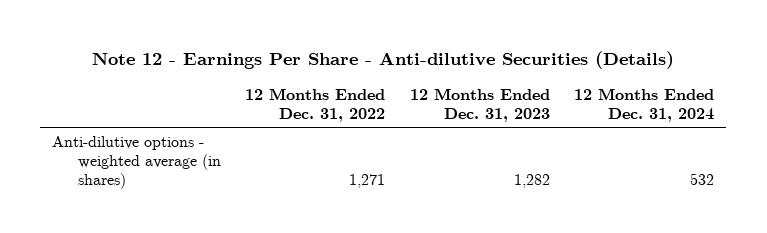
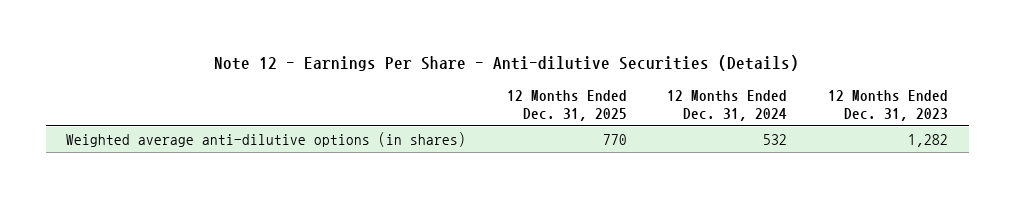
[245,87,386,122] 12 Months Ended Dec. 31, 2022 -> none
none -> [506,89,627,121] 12 Months Ended Dec. 31, 2025
[52,136,221,190] Anti-dilutive options - weighted average (in shares) -> [66,132,467,148] Weighted average anti-dilutive options (in shares)

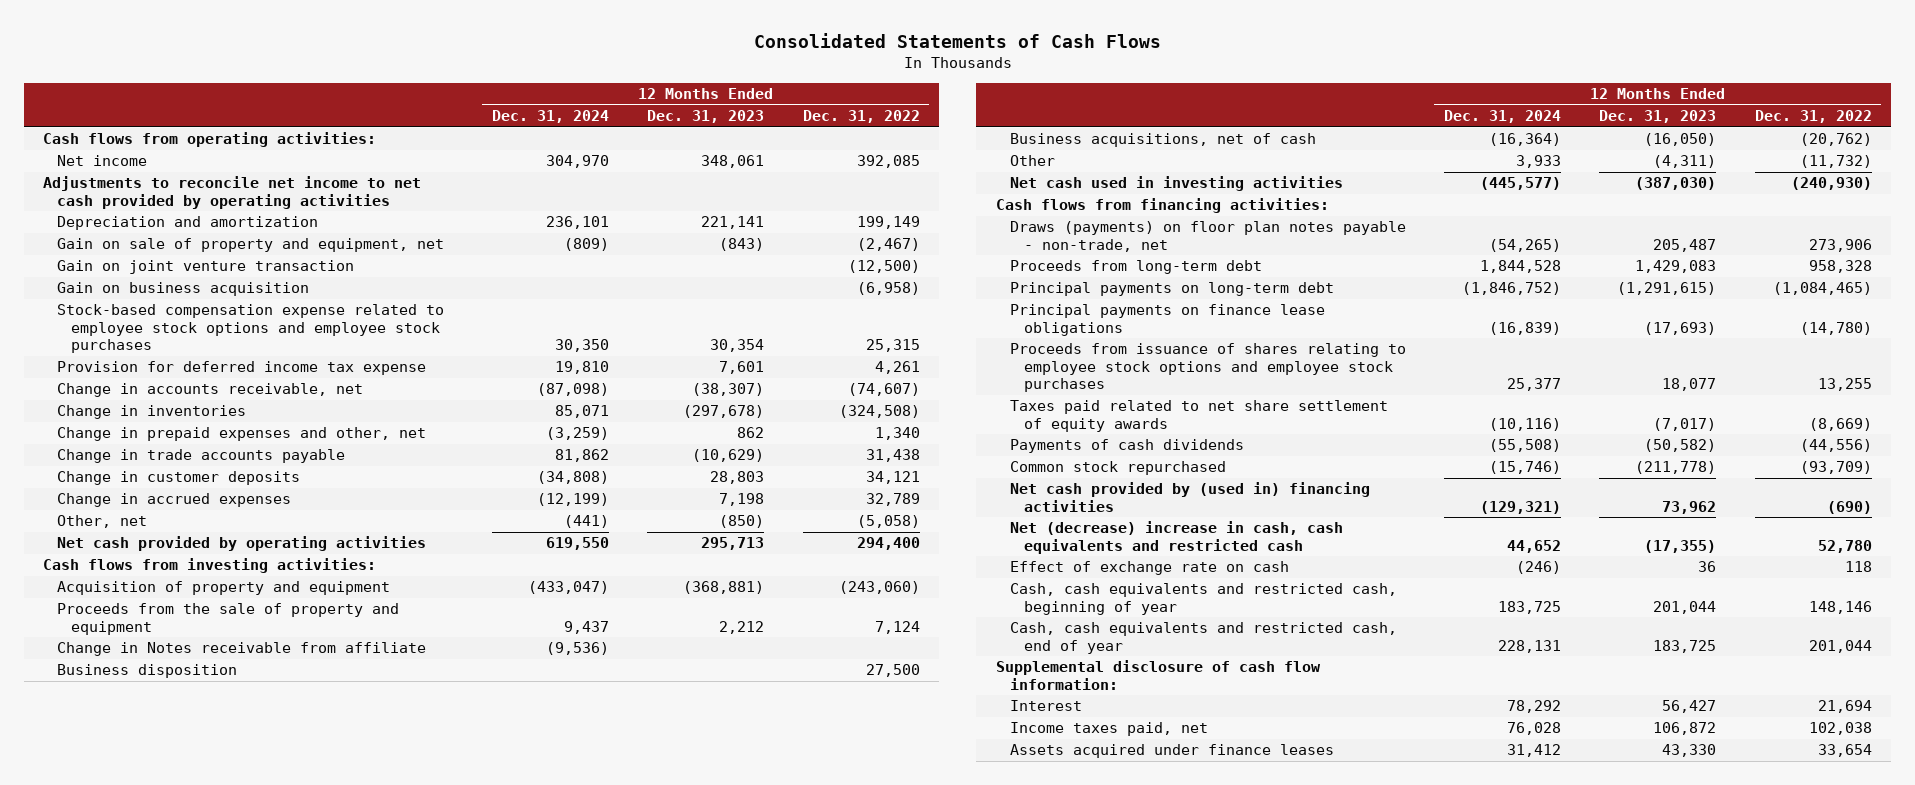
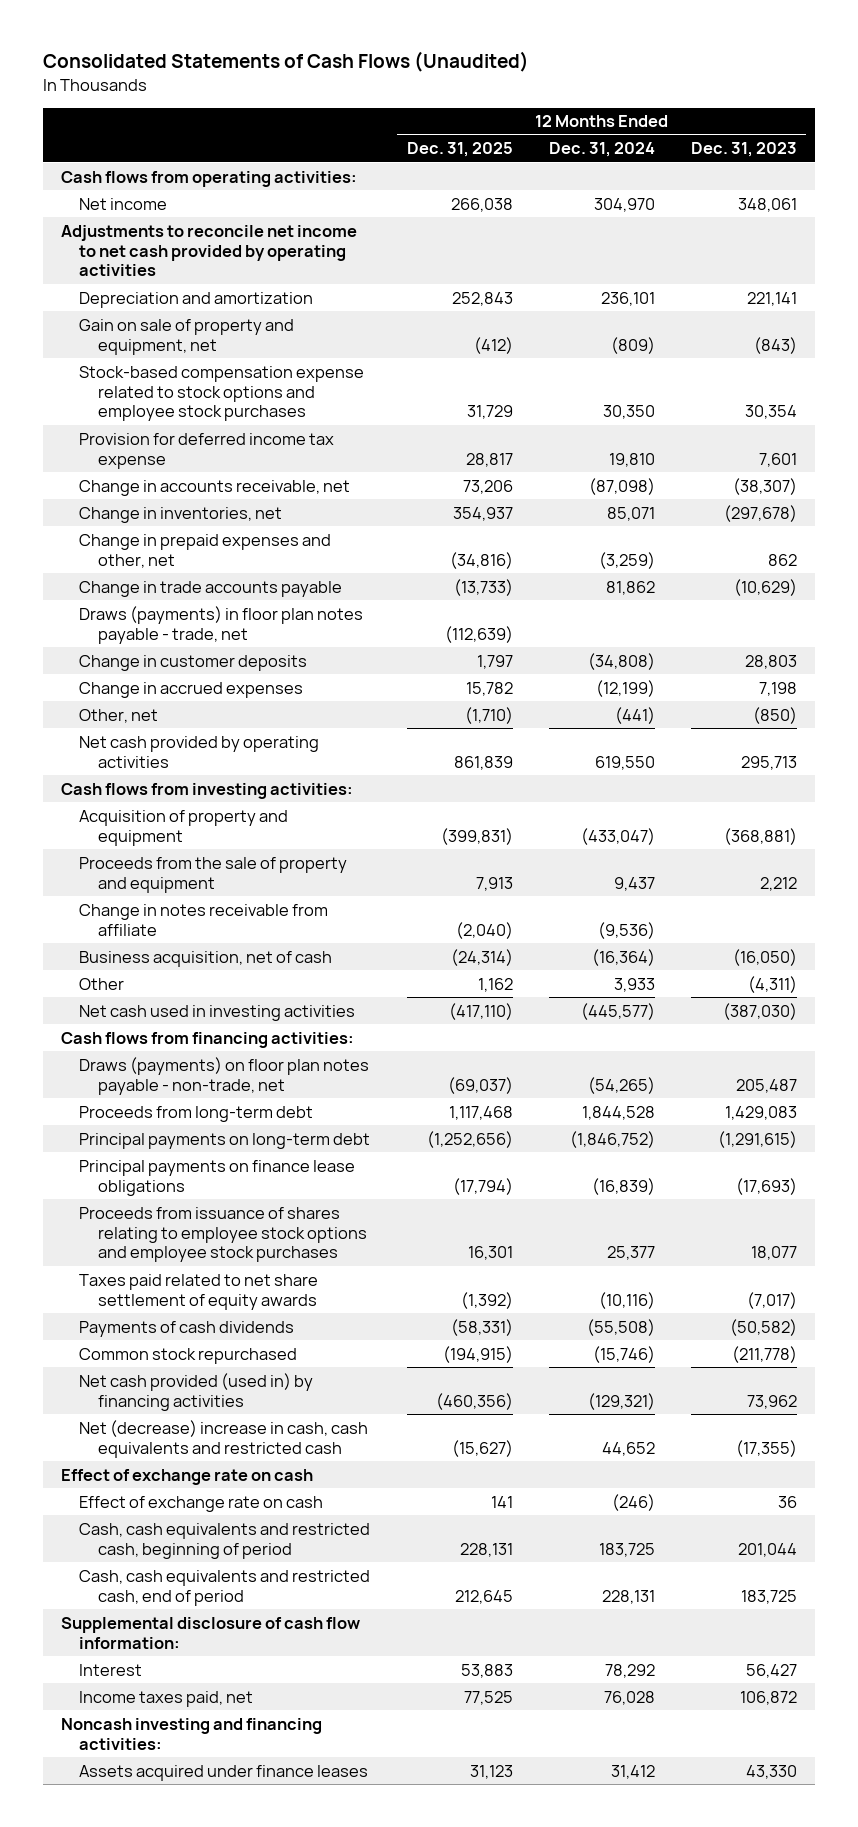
[753,32,1161,48] Consolidated Statements of Cash Flows -> [42,51,529,73] Consolidated Statements of Cash Flows (Unaudited)
[802,110,920,124] Dec. 31, 2022 -> none
none -> [406,142,513,158] Dec. 31, 2025
[57,260,355,275] Gain on joint venture transaction -> none
[57,282,310,297] Gain on business acquisition -> none
[57,304,445,354] Stock-based compensation expense related to employee stock options and employee stock purchases -> [79,365,365,422] Stock-based compensation expense related to stock options and employee stock purchases
[57,405,247,420] Change in inventories -> [79,506,283,523] Change in inventories, net
none -> [79,605,364,644] Draws (payments) in floor plan notes payable - trade, net
[57,664,238,679] Business disposition -> none
[57,642,427,657] Change in Notes receivable from affiliate -> [79,903,329,936] Change in notes receivable from affiliate
[1009,133,1316,148] Business acquisitions, net of cash -> [79,950,333,967] Business acquisition, net of cash
[1009,482,1370,512] Net cash provided by (used in) financing activities -> [79,1372,314,1411] Net cash provided (used in) by financing activities
none -> [60,1468,313,1485] Effect of exchange rate on cash
[1009,583,1397,615] Cash, cash equivalents and restricted cash, beginning of year -> [79,1522,371,1559] Cash, cash equivalents and restricted cash, beginning of period
[1009,622,1397,654] Cash, cash equivalents and restricted cash, end of year -> [79,1569,371,1606] Cash, cash equivalents and restricted cash, end of period
none -> [60,1717,322,1750] Noncash investing and financing activities:

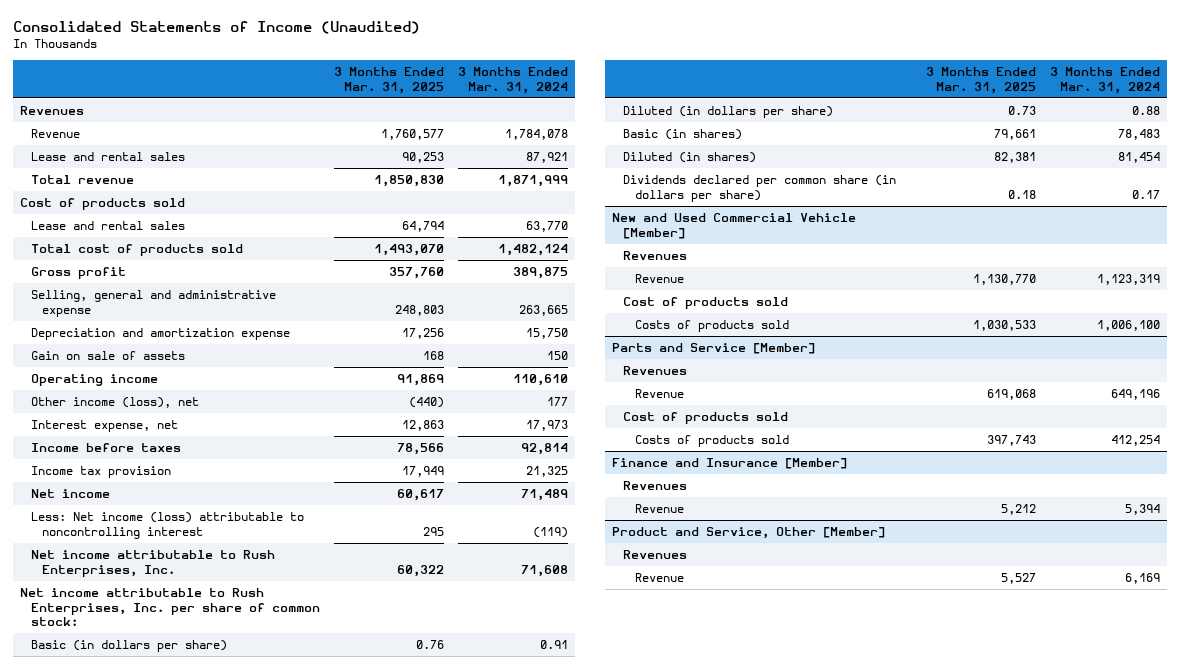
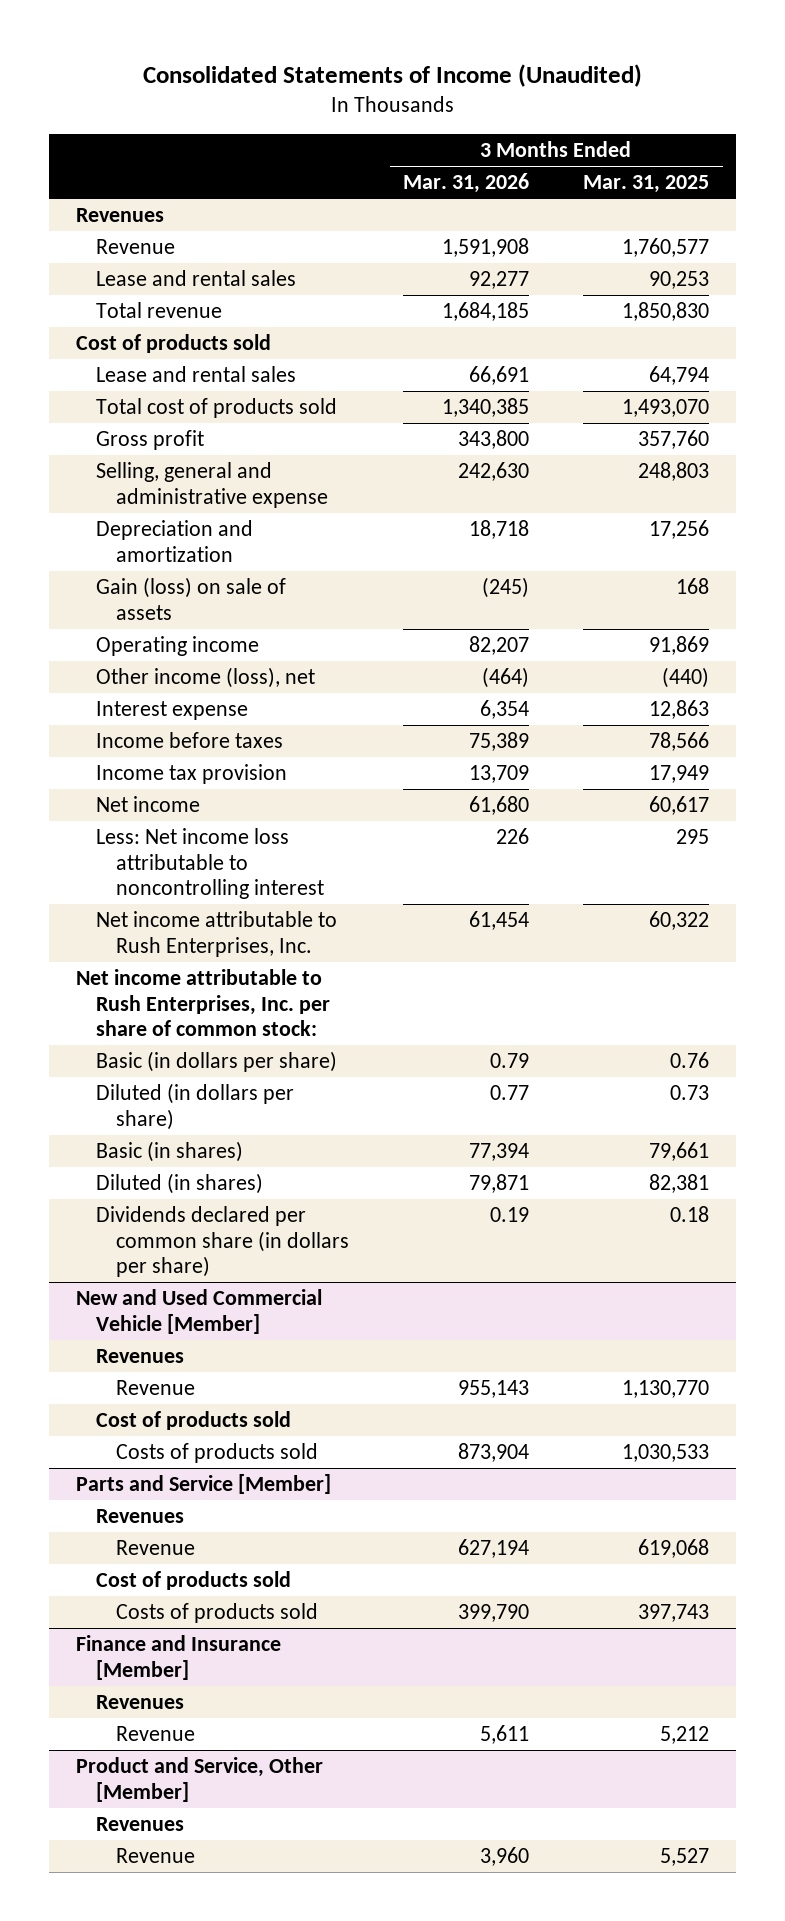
[458,67,569,94] 3 Months Ended Mar. 31, 2024 -> none
none -> [403,173,530,194] Mar. 31, 2026
[31,328,291,341] Depreciation and amortization expense -> [96,520,254,562] Depreciation and amortization
[31,351,186,361] Gain on sale of assets -> [96,577,287,620] Gain (loss) on sale of assets
[31,420,179,433] Interest expense, net -> [96,701,249,721] Interest expense
[31,512,305,539] Less: Net income (loss) attributable to noncontrolling interest -> [96,828,325,900] Less: Net income loss attributable to noncontrolling interest

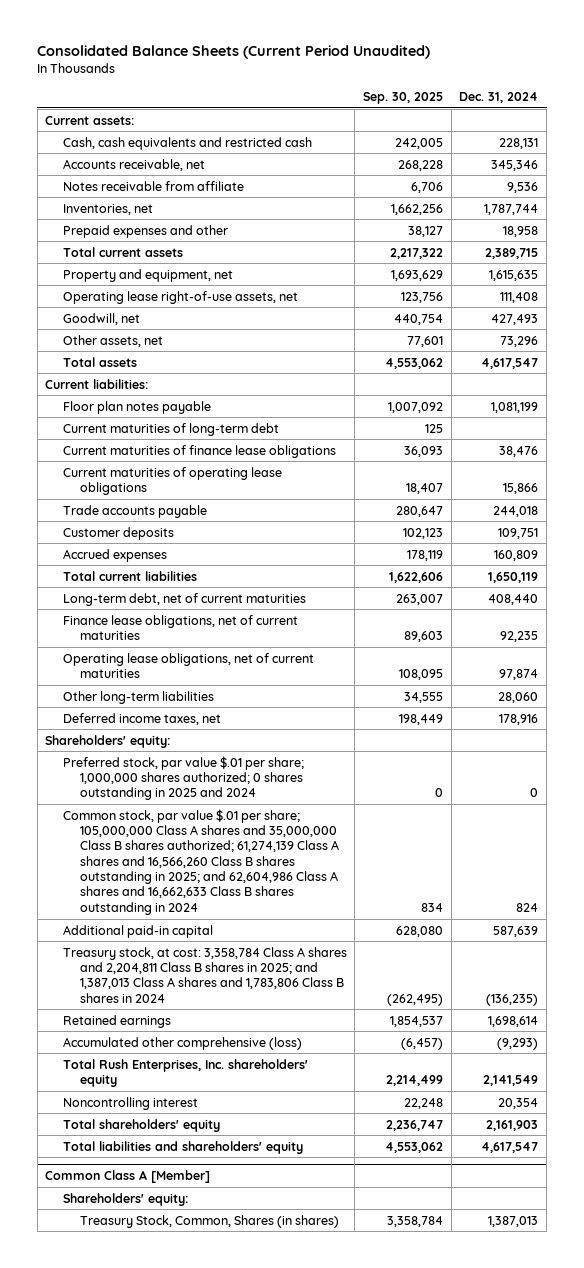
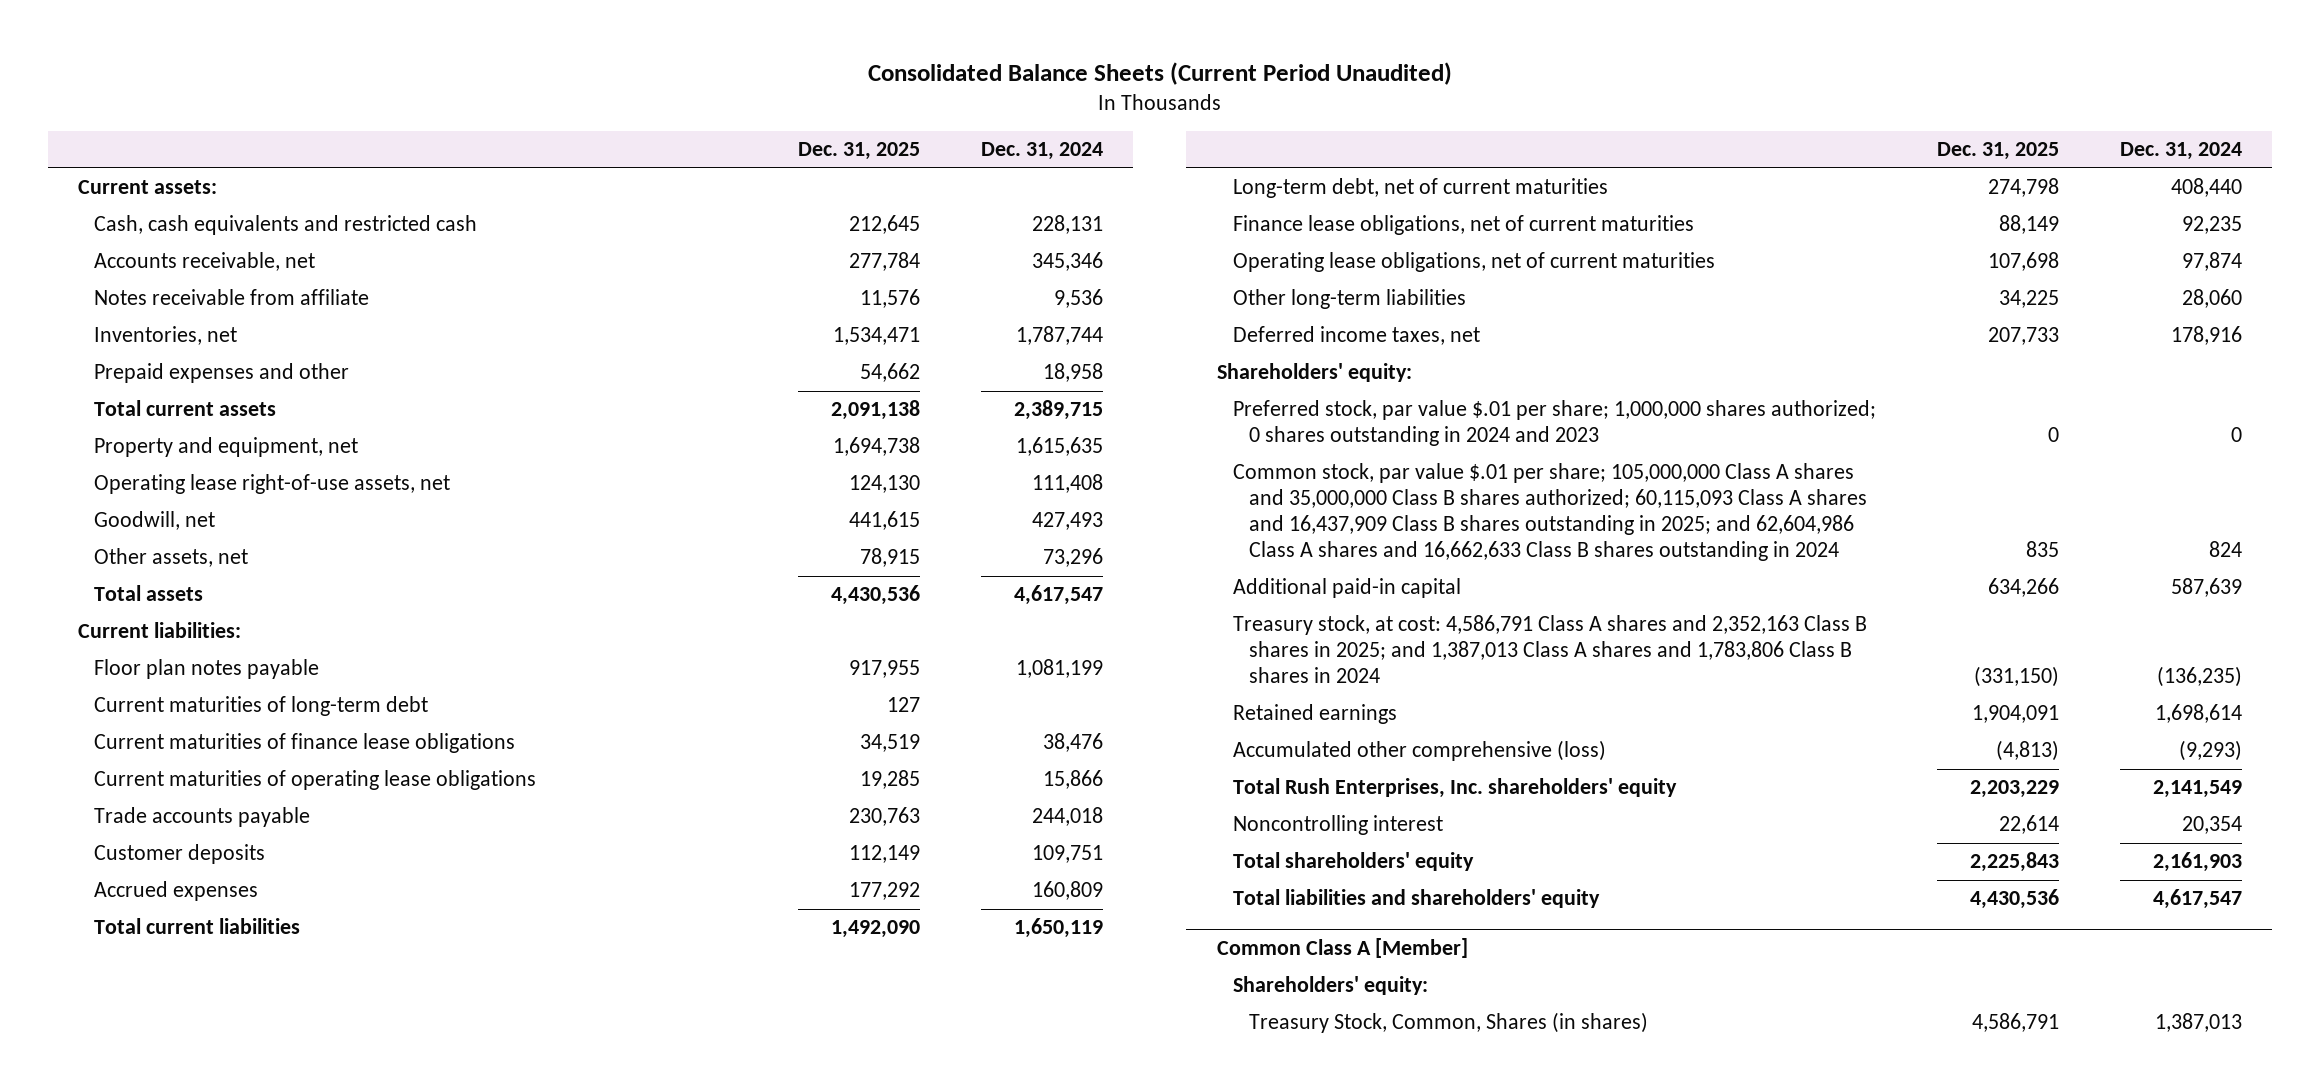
[362,92,443,105] Sep. 30, 2025 -> none
none -> [798,142,921,161] Dec. 31, 2025
[62,755,304,801] Preferred stock, par value $.01 per share; 1,000,000 shares authorized; 0 shares outstanding in 2025 and 2024 -> [1232,400,1876,447] Preferred stock, par value $.01 per share; 1,000,000 shares authorized; 0 shares outstanding in 2024 and 2023
[62,808,339,915] Common stock, par value $.01 per share; 105,000,000 Class A shares and 35,000,000 Class B shares authorized; 61,274,139 Class A shares and 16,566,260 Class B shares outstanding in 2025; and 62,604,986 Class A shares and 16,662,633 Class B shares outstanding in 2024 -> [1232,463,1867,562] Common stock, par value $.01 per share; 105,000,000 Class A shares and 35,000,000 Class B shares authorized; 60,115,093 Class A shares and 16,437,909 Class B shares outstanding in 2025; and 62,604,986 Class A shares and 16,662,633 Class B shares outstanding in 2024
[62,946,347,1003] Treasury stock, at cost: 3,358,784 Class A shares and 2,204,811 Class B shares in 2025; and 1,387,013 Class A shares and 1,783,806 Class B shares in 2024 -> [1232,615,1867,684] Treasury stock, at cost: 4,586,791 Class A shares and 2,352,163 Class B shares in 2025; and 1,387,013 Class A shares and 1,783,806 Class B shares in 2024

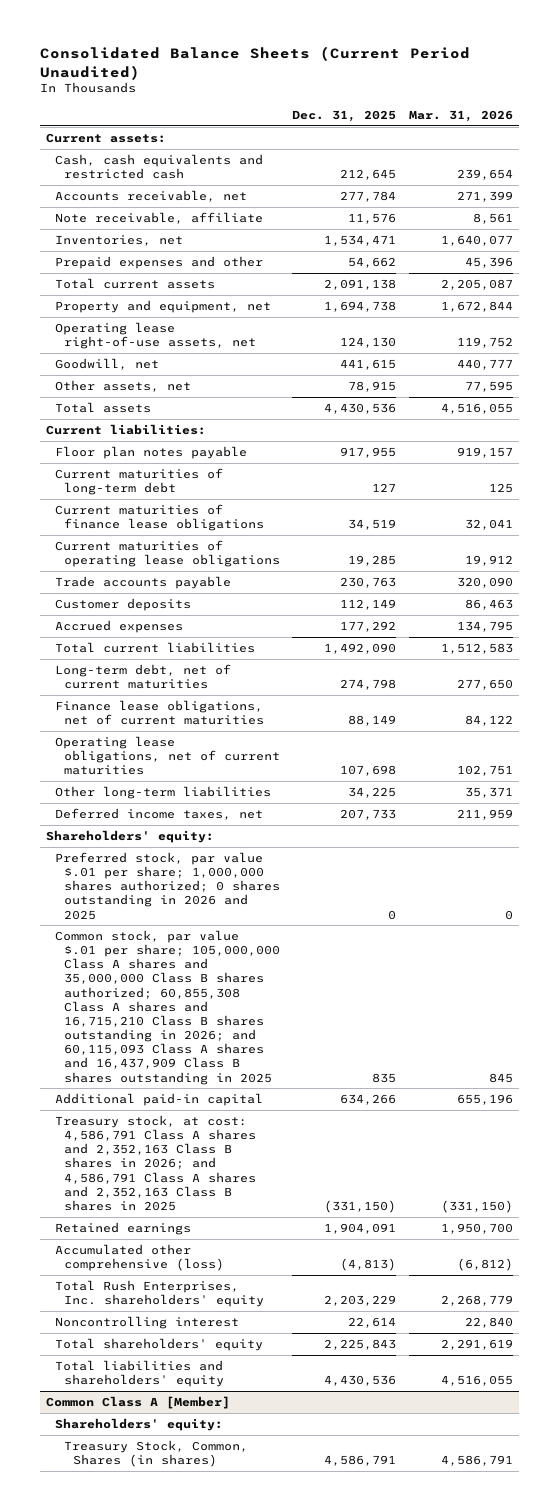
[980,142,1103,161] Dec. 31, 2024 -> none
none -> [408,110,513,123] Mar. 31, 2026
[94,289,370,306] Notes receivable from affiliate -> [55,211,264,224] Note receivable, affiliate
[1232,400,1876,447] Preferred stock, par value $.01 per share; 1,000,000 shares authorized; 0 shares outstanding in 2024 and 2023 -> [55,851,281,920] Preferred stock, par value $.01 per share; 1,000,000 shares authorized; 0 shares outstanding in 2026 and 2025
[1232,463,1867,562] Common stock, par value $.01 per share; 105,000,000 Class A shares and 35,000,000 Class B shares authorized; 60,115,093 Class A shares and 16,437,909 Class B shares outstanding in 2025; and 62,604,986 Class A shares and 16,662,633 Class B shares outstanding in 2024 -> [55,929,281,1085] Common stock, par value $.01 per share; 105,000,000 Class A shares and 35,000,000 Class B shares authorized; 60,855,308 Class A shares and 16,715,210 Class B shares outstanding in 2026; and 60,115,093 Class A shares and 16,437,909 Class B shares outstanding in 2025
[1232,615,1867,684] Treasury stock, at cost: 4,586,791 Class A shares and 2,352,163 Class B shares in 2025; and 1,387,013 Class A shares and 1,783,806 Class B shares in 2024 -> [55,1114,257,1211] Treasury stock, at cost: 4,586,791 Class A shares and 2,352,163 Class B shares in 2026; and 4,586,791 Class A shares and 2,352,163 Class B shares in 2025

